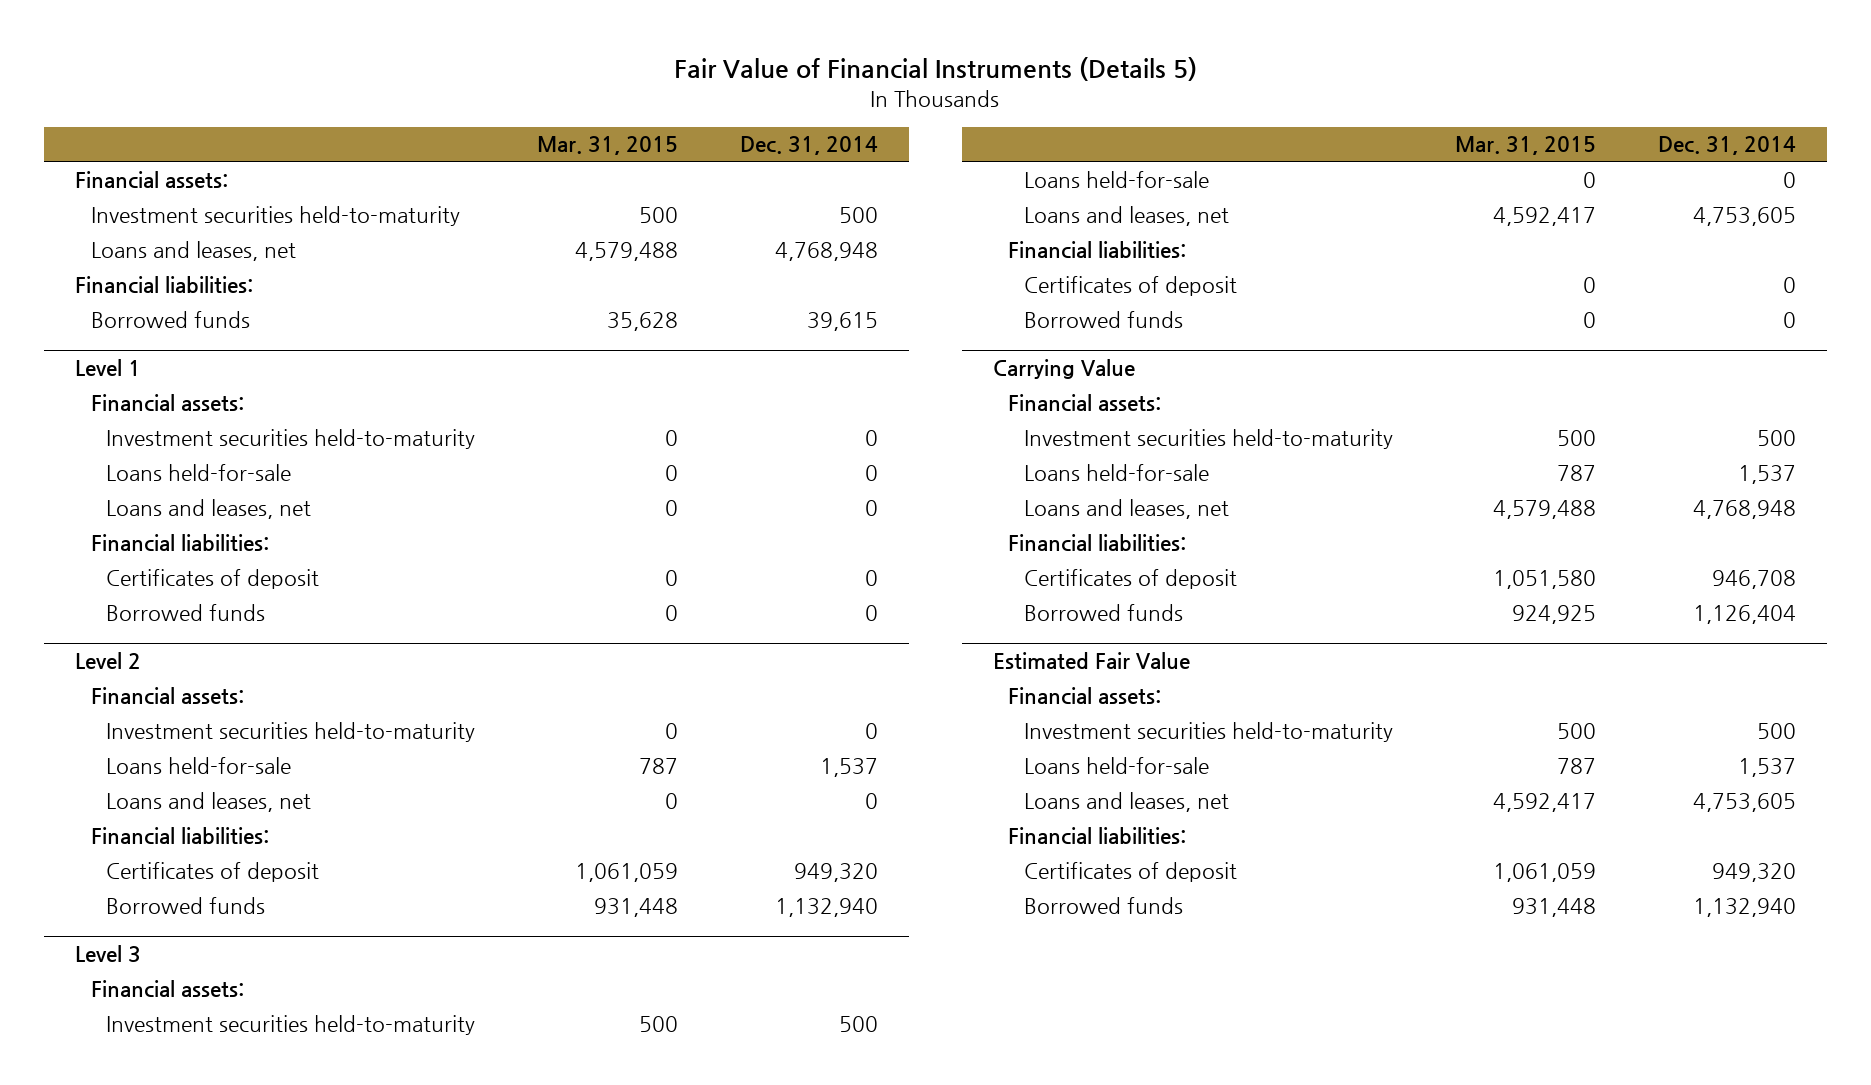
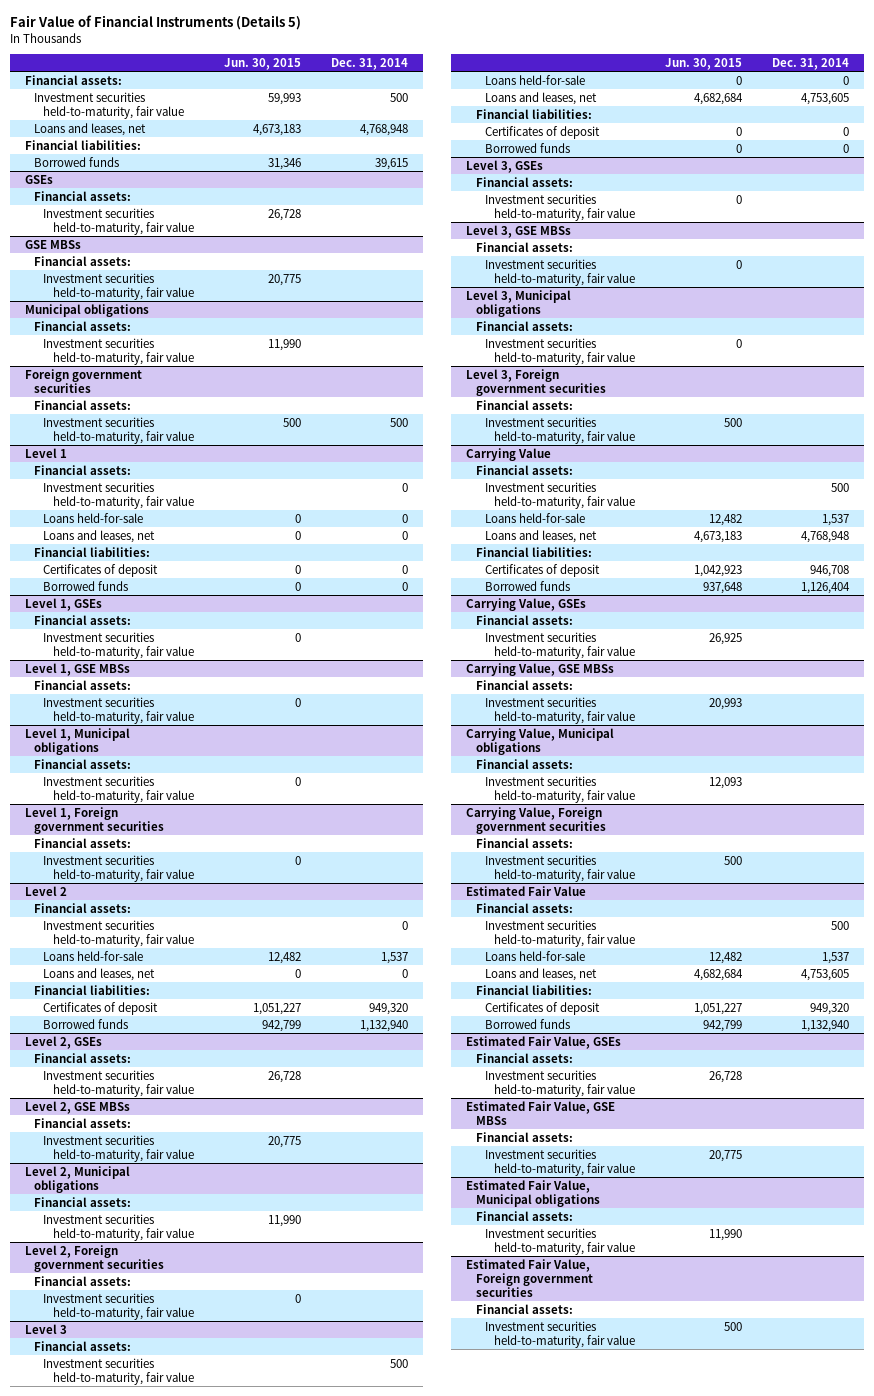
[537,136,679,156] Mar. 31, 2015 -> none
none -> [223,57,301,70] Jun. 30, 2015
[90,205,460,226] Investment securities held-to-maturity -> [34,91,185,119] Investment securities held-to-maturity, fair value
none -> [24,174,53,184] GSEs
none -> [34,190,132,201] Financial assets:
none -> [43,207,194,235] Investment securities held-to-maturity, fair value
none -> [24,239,81,249] GSE MBSs
none -> [34,255,132,266] Financial assets:
none -> [43,272,194,300] Investment securities held-to-maturity, fair value
none -> [24,303,149,317] Municipal obligations
none -> [34,320,132,331] Financial assets:
none -> [43,337,194,365] Investment securities held-to-maturity, fair value
none -> [24,368,142,393] Foreign government securities
none -> [34,399,132,410] Financial assets:
none -> [43,416,194,444] Investment securities held-to-maturity, fair value
[106,428,476,449] Investment securities held-to-maturity -> [43,481,194,509] Investment securities held-to-maturity, fair value
none -> [24,597,102,611] Level 1, GSEs
none -> [34,614,132,625] Financial assets:
none -> [43,631,194,659] Investment securities held-to-maturity, fair value
none -> [24,662,130,676] Level 1, GSE MBSs
none -> [34,679,132,690] Financial assets:
none -> [43,696,194,724] Investment securities held-to-maturity, fair value
none -> [24,727,130,755] Level 1, Municipal obligations
none -> [34,758,132,769] Financial assets:
none -> [43,775,194,803] Investment securities held-to-maturity, fair value
none -> [24,806,165,834] Level 1, Foreign government securities
none -> [34,837,132,848] Financial assets:
none -> [43,854,194,882] Investment securities held-to-maturity, fair value
[106,721,476,742] Investment securities held-to-maturity -> [43,919,194,947] Investment securities held-to-maturity, fair value
none -> [24,1035,102,1049] Level 2, GSEs
none -> [34,1052,132,1063] Financial assets:
none -> [43,1069,194,1097] Investment securities held-to-maturity, fair value
none -> [24,1100,130,1114] Level 2, GSE MBSs
none -> [34,1117,132,1128] Financial assets:
none -> [43,1134,194,1162] Investment securities held-to-maturity, fair value
none -> [24,1165,130,1193] Level 2, Municipal obligations
none -> [34,1196,132,1207] Financial assets:
none -> [43,1213,194,1241] Investment securities held-to-maturity, fair value
none -> [24,1244,165,1272] Level 2, Foreign government securities
none -> [34,1275,132,1286] Financial assets:
none -> [43,1292,194,1320] Investment securities held-to-maturity, fair value
[106,1014,476,1035] Investment securities held-to-maturity -> [43,1357,194,1385] Investment securities held-to-maturity, fair value
none -> [466,159,544,173] Level 3, GSEs
none -> [475,176,573,187] Financial assets:
none -> [485,193,636,221] Investment securities held-to-maturity, fair value
none -> [466,224,572,238] Level 3, GSE MBSs
none -> [475,241,573,252] Financial assets:
none -> [485,258,636,286] Investment securities held-to-maturity, fair value
none -> [466,289,572,317] Level 3, Municipal obligations
none -> [475,320,573,331] Financial assets:
none -> [485,337,636,365] Investment securities held-to-maturity, fair value
none -> [466,368,606,396] Level 3, Foreign government securities
none -> [475,399,573,410] Financial assets:
none -> [485,416,636,444] Investment securities held-to-maturity, fair value
[1023,428,1393,449] Investment securities held-to-maturity -> [485,481,636,509] Investment securities held-to-maturity, fair value
none -> [466,597,587,611] Carrying Value, GSEs
none -> [475,614,573,625] Financial assets:
none -> [485,631,636,659] Investment securities held-to-maturity, fair value
none -> [466,662,615,676] Carrying Value, GSE MBSs
none -> [475,679,573,690] Financial assets:
none -> [485,696,636,724] Investment securities held-to-maturity, fair value
none -> [466,727,615,755] Carrying Value, Municipal obligations
none -> [475,758,573,769] Financial assets:
none -> [485,775,636,803] Investment securities held-to-maturity, fair value
none -> [466,806,606,834] Carrying Value, Foreign government securities
none -> [475,837,573,848] Financial assets:
none -> [485,854,636,882] Investment securities held-to-maturity, fair value
[1023,721,1393,742] Investment securities held-to-maturity -> [485,919,636,947] Investment securities held-to-maturity, fair value
none -> [466,1035,622,1049] Estimated Fair Value, GSEs
none -> [475,1052,573,1063] Financial assets:
none -> [485,1069,636,1097] Investment securities held-to-maturity, fair value
none -> [466,1100,616,1125] Estimated Fair Value, GSE MBSs
none -> [475,1131,573,1142] Financial assets:
none -> [485,1148,636,1176] Investment securities held-to-maturity, fair value
none -> [466,1179,600,1207] Estimated Fair Value, Municipal obligations
none -> [475,1210,573,1221] Financial assets:
none -> [485,1227,636,1255] Investment securities held-to-maturity, fair value
none -> [466,1258,593,1297] Estimated Fair Value, Foreign government securities
none -> [475,1303,573,1314] Financial assets:
none -> [485,1320,636,1348] Investment securities held-to-maturity, fair value

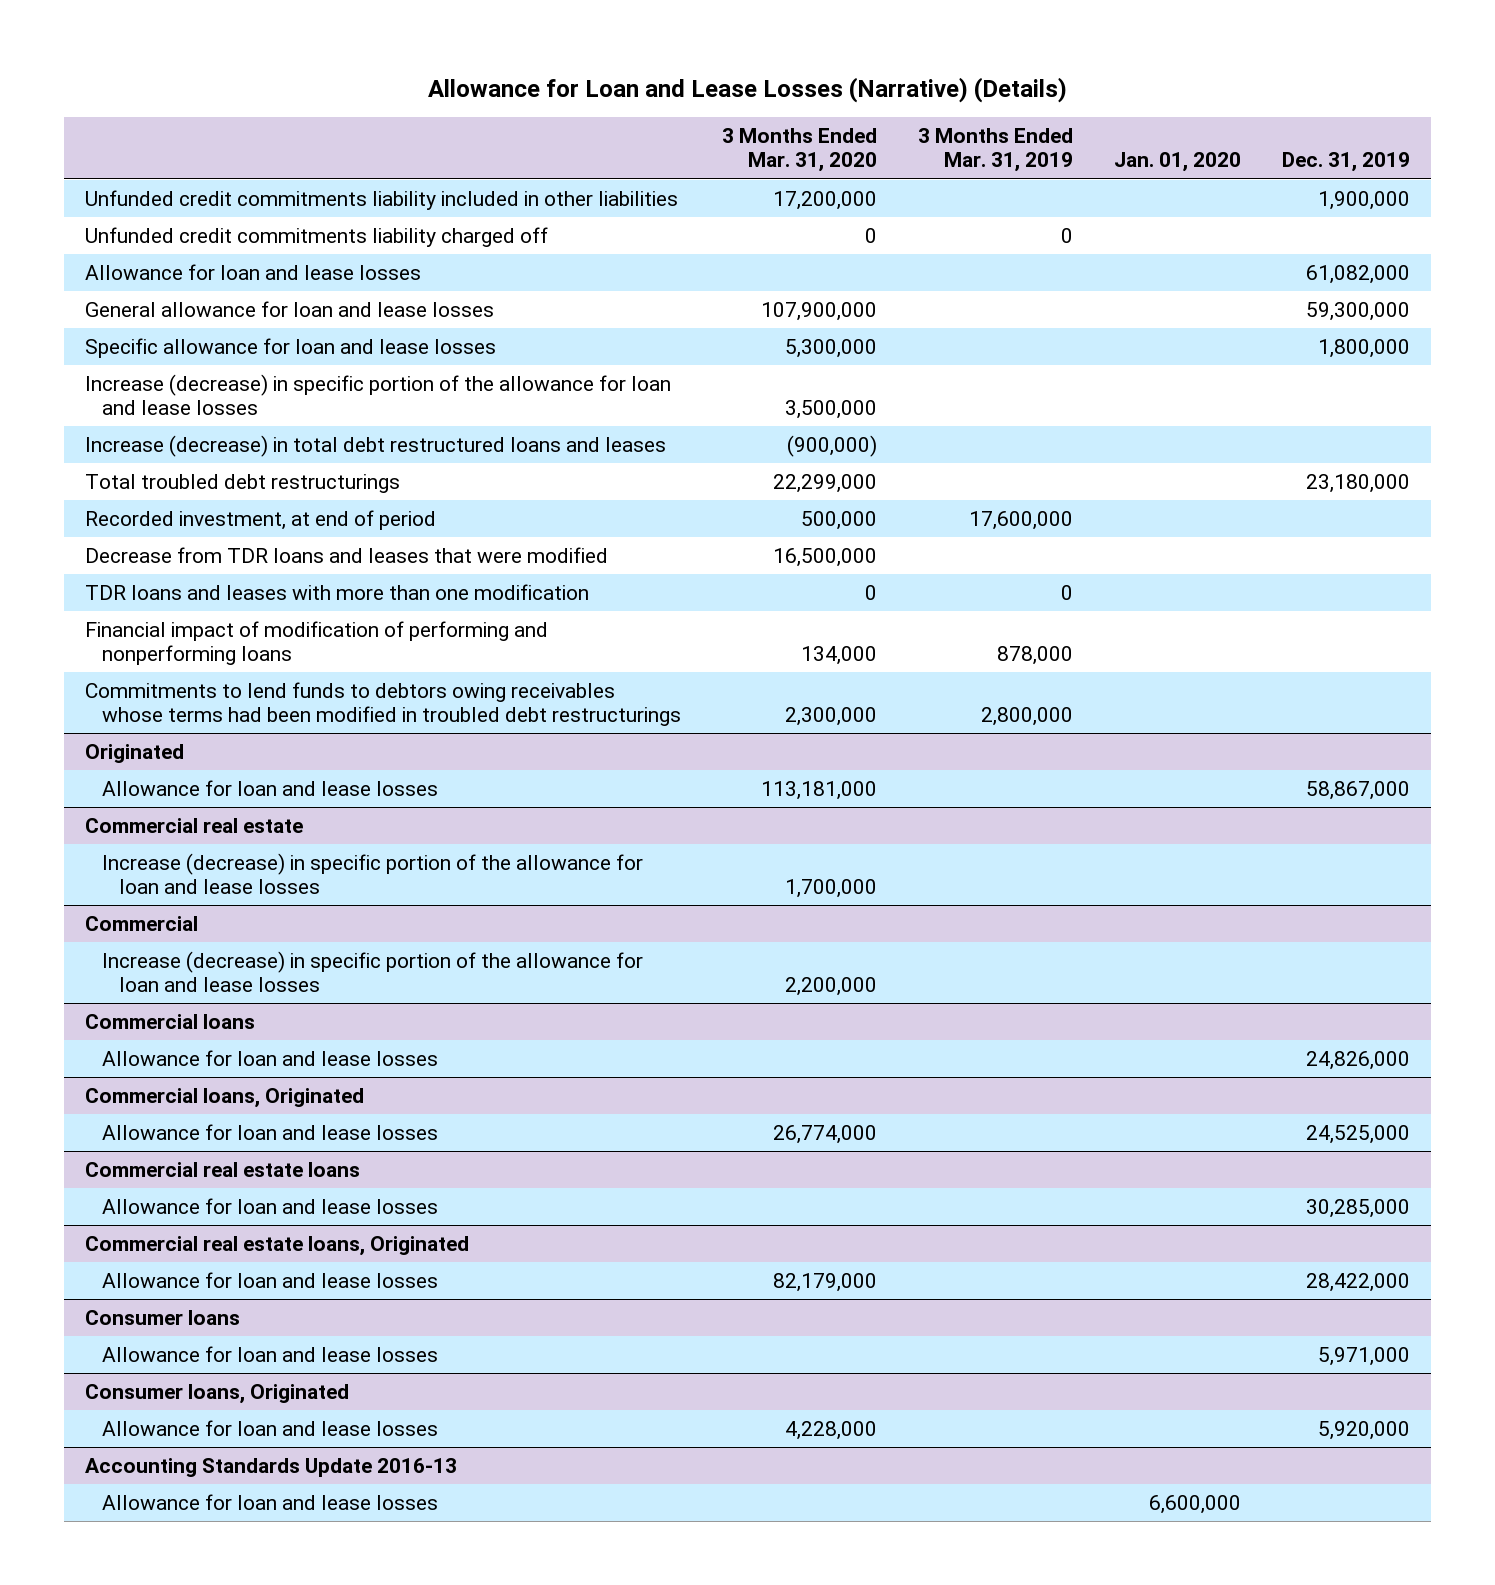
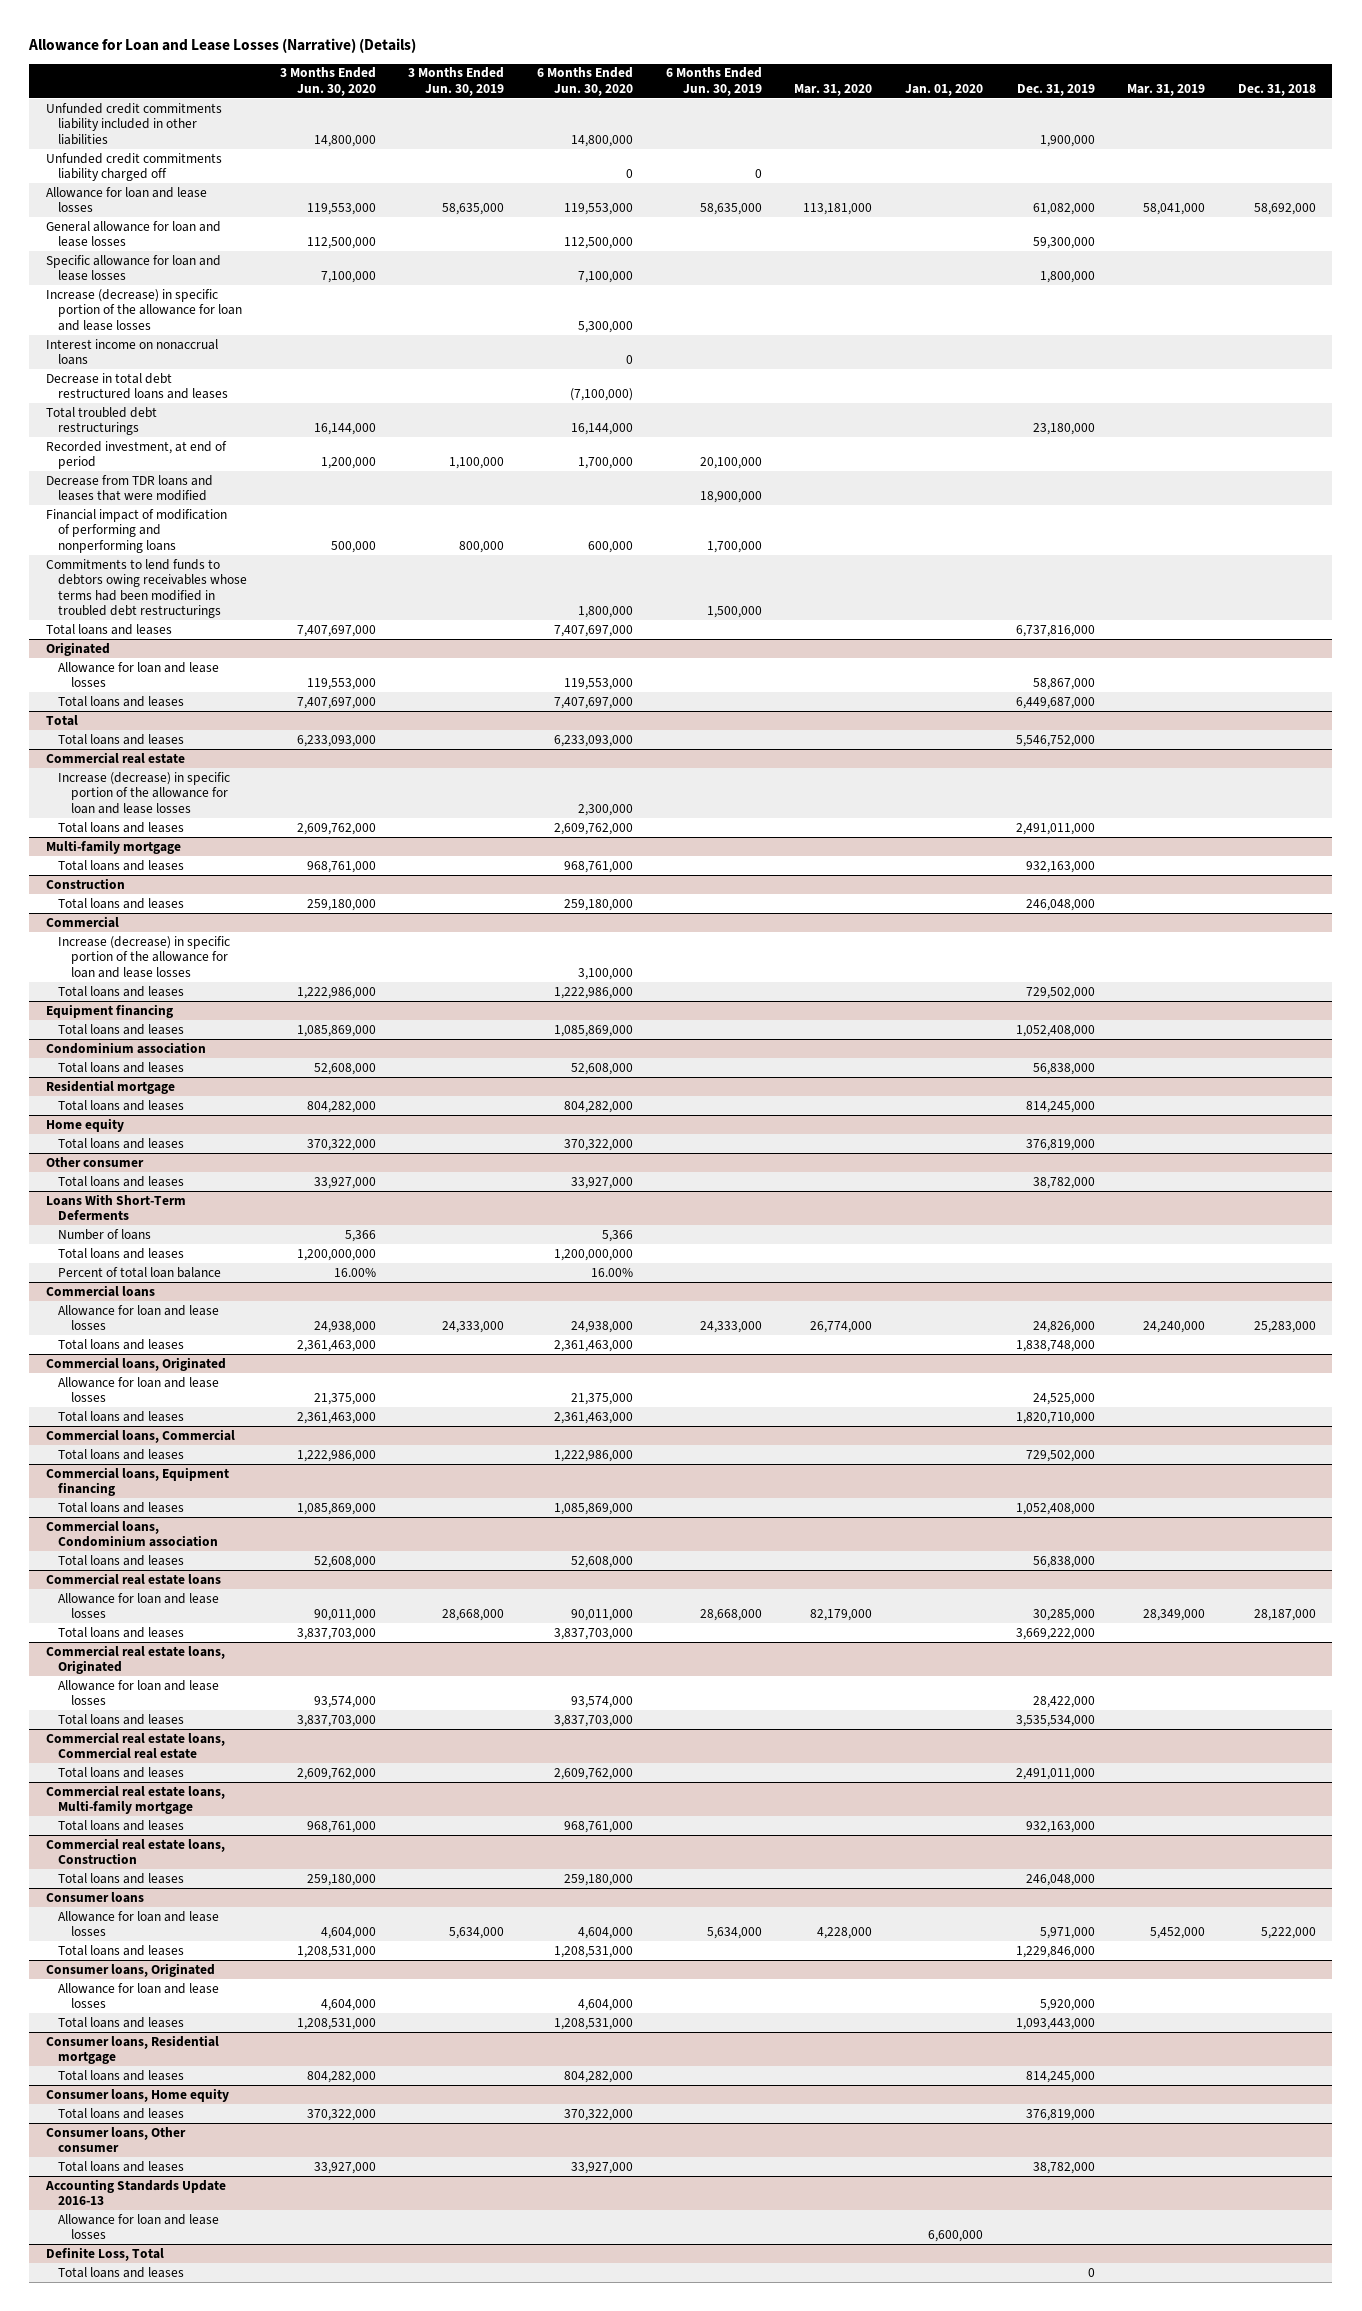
[722,128,878,173] 3 Months Ended Mar. 31, 2020 -> none
[918,128,1074,173] 3 Months Ended Mar. 31, 2019 -> none
none -> [279,67,376,96] 3 Months Ended Jun. 30, 2020
none -> [408,67,505,96] 3 Months Ended Jun. 30, 2019
none -> [537,67,634,96] 6 Months Ended Jun. 30, 2020
none -> [665,67,762,96] 6 Months Ended Jun. 30, 2019
none -> [794,83,873,96] Mar. 31, 2020
none -> [1127,83,1206,96] Mar. 31, 2019
none -> [1237,83,1316,96] Dec. 31, 2018
none -> [45,338,218,366] Interest income on nonaccrual loans
[84,434,666,457] Increase (decrease) in total debt restructured loans and leases -> [45,372,229,400] Decrease in total debt restructured loans and leases
[84,583,589,600] TDR loans and leases with more than one modification -> none
none -> [45,623,172,635] Total loans and leases
none -> [58,695,185,707] Total loans and leases
none -> [45,714,78,726] Total
none -> [58,733,185,745] Total loans and leases
none -> [58,821,185,833] Total loans and leases
none -> [45,839,181,854] Multi-family mortgage
none -> [58,859,185,871] Total loans and leases
none -> [45,877,125,889] Construction
none -> [58,897,185,909] Total loans and leases
none -> [58,985,185,997] Total loans and leases
none -> [45,1003,173,1018] Equipment financing
none -> [58,1023,185,1035] Total loans and leases
none -> [45,1041,206,1054] Condominium association
none -> [58,1061,185,1073] Total loans and leases
none -> [45,1079,175,1094] Residential mortgage
none -> [58,1099,185,1111] Total loans and leases
none -> [45,1117,124,1132] Home equity
none -> [58,1137,185,1149] Total loans and leases
none -> [45,1156,144,1167] Other consumer
none -> [58,1175,185,1187] Total loans and leases
none -> [45,1193,186,1221] Loans With Short-Term Deferments
none -> [58,1228,152,1240] Number of loans
none -> [58,1247,185,1259] Total loans and leases
none -> [58,1266,222,1278] Percent of total loan balance
none -> [58,1338,185,1350] Total loans and leases
none -> [58,1410,185,1422] Total loans and leases
none -> [45,1428,235,1443] Commercial loans, Commercial
none -> [58,1448,185,1460] Total loans and leases
none -> [45,1466,229,1497] Commercial loans, Equipment financing
none -> [58,1501,185,1513] Total loans and leases
none -> [45,1519,219,1548] Commercial loans, Condominium association
none -> [58,1554,185,1566] Total loans and leases
none -> [58,1626,185,1638] Total loans and leases
none -> [58,1713,185,1725] Total loans and leases
none -> [45,1731,225,1760] Commercial real estate loans, Commercial real estate
none -> [58,1766,185,1778] Total loans and leases
none -> [45,1784,225,1815] Commercial real estate loans, Multi-family mortgage
none -> [58,1819,185,1831] Total loans and leases
none -> [45,1837,225,1865] Commercial real estate loans, Construction
none -> [58,1872,185,1884] Total loans and leases
none -> [58,1944,185,1956] Total loans and leases
none -> [58,2016,185,2028] Total loans and leases
none -> [45,2034,219,2065] Consumer loans, Residential mortgage
none -> [58,2069,185,2081] Total loans and leases
none -> [45,2087,229,2102] Consumer loans, Home equity
none -> [58,2107,185,2119] Total loans and leases
none -> [45,2126,186,2153] Consumer loans, Other consumer
none -> [58,2160,185,2172] Total loans and leases
none -> [45,2246,164,2261] Definite Loss, Total
none -> [58,2266,185,2278] Total loans and leases

